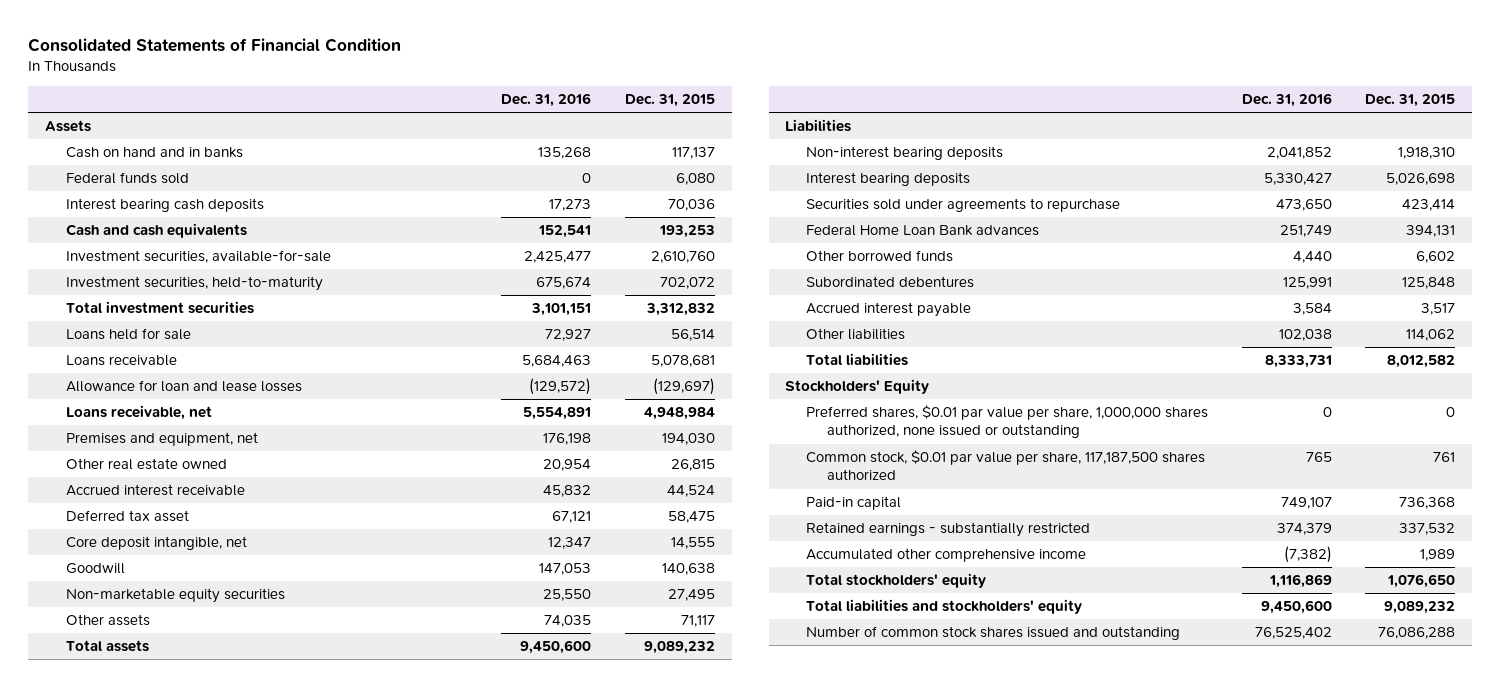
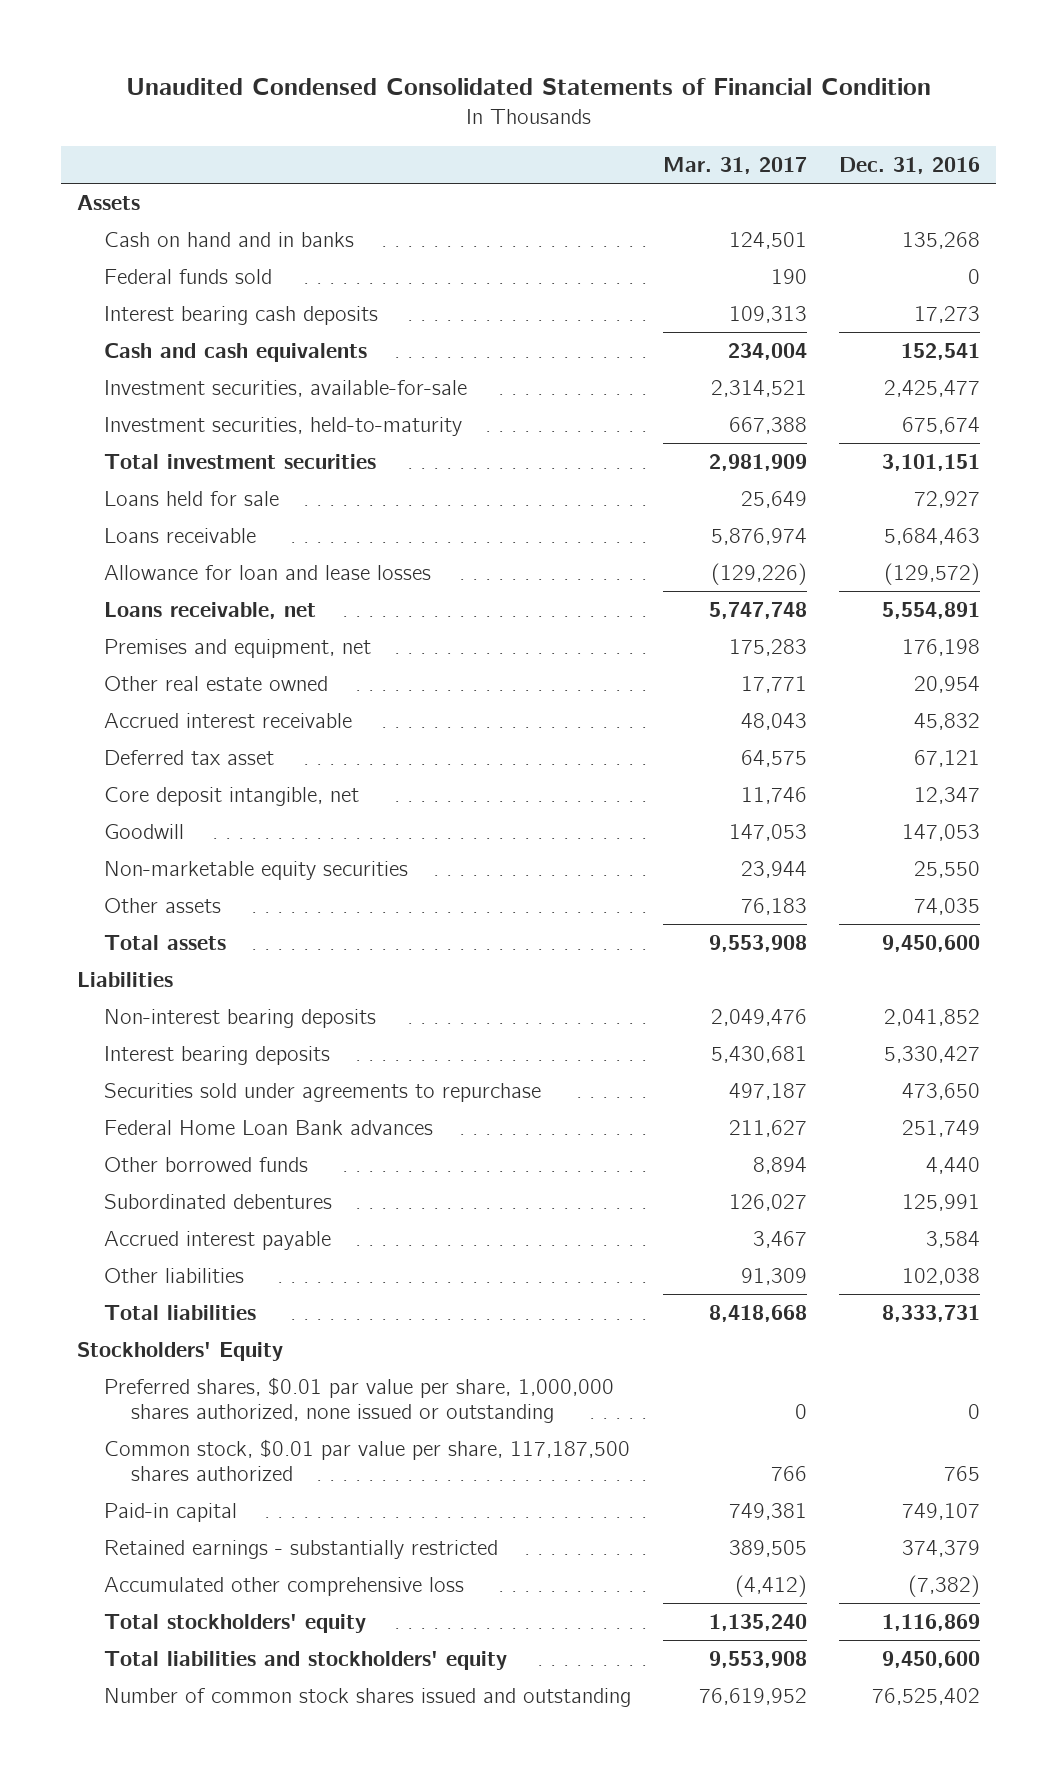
[28,38,402,53] Consolidated Statements of Financial Condition -> [125,78,931,96] Unaudited Condensed Consolidated Statements of Financial Condition
[624,94,715,108] Dec. 31, 2015 -> none
none -> [663,157,808,175] Mar. 31, 2017
[806,548,1087,563] Accumulated other comprehensive income -> [104,1577,465,1597] Accumulated other comprehensive loss

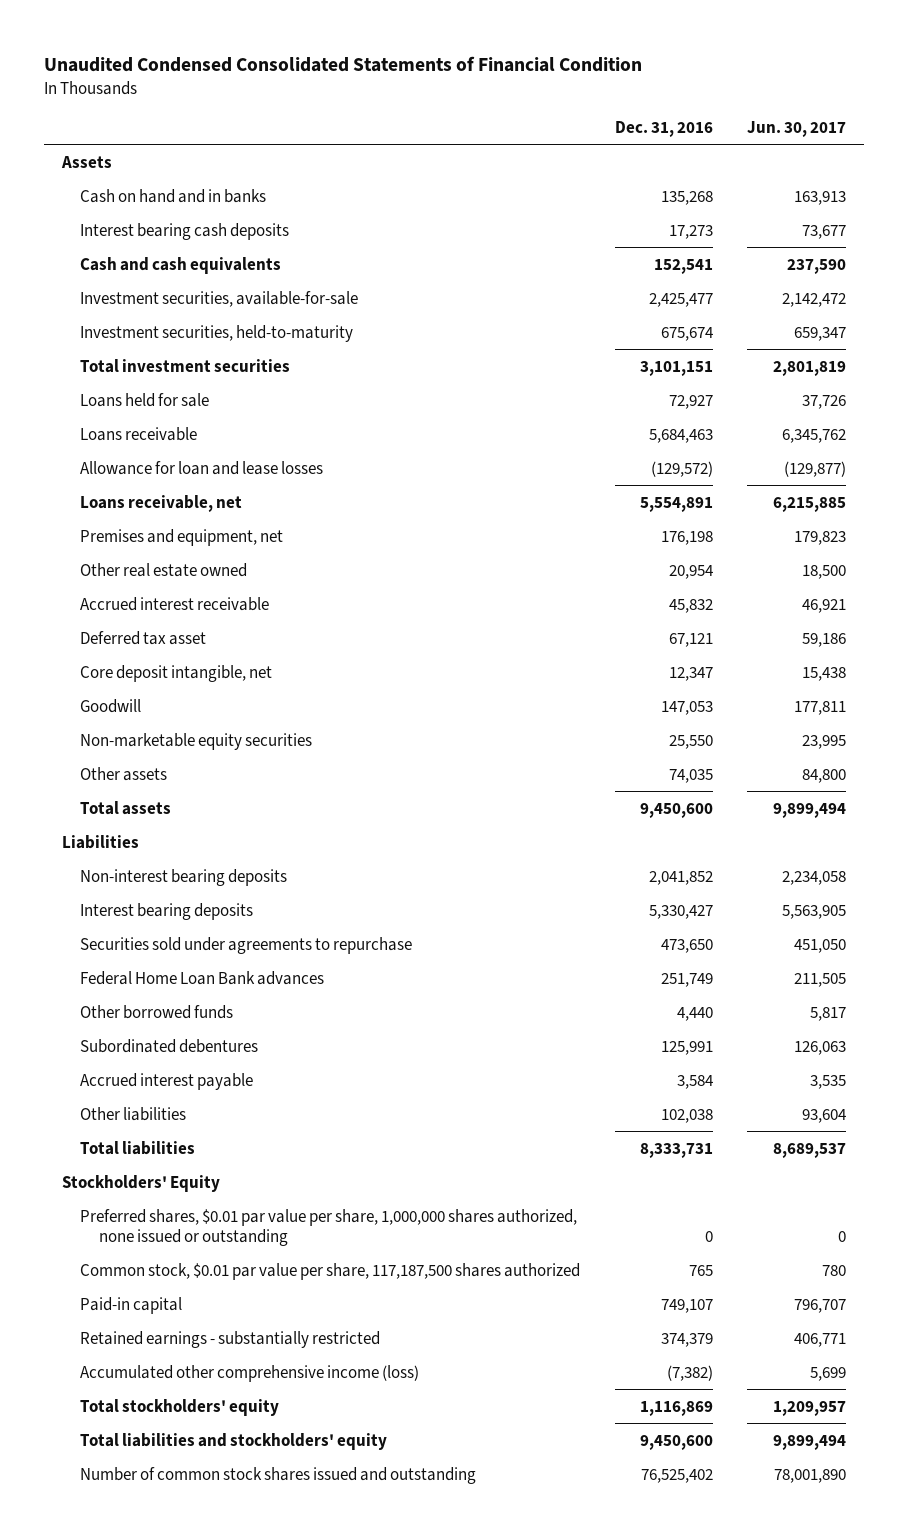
[663,157,808,175] Mar. 31, 2017 -> none
none -> [747,121,847,138] Jun. 30, 2017
[104,269,273,285] Federal funds sold -> none
[104,1577,465,1597] Accumulated other comprehensive loss -> [80,1364,420,1382] Accumulated other comprehensive income (loss)

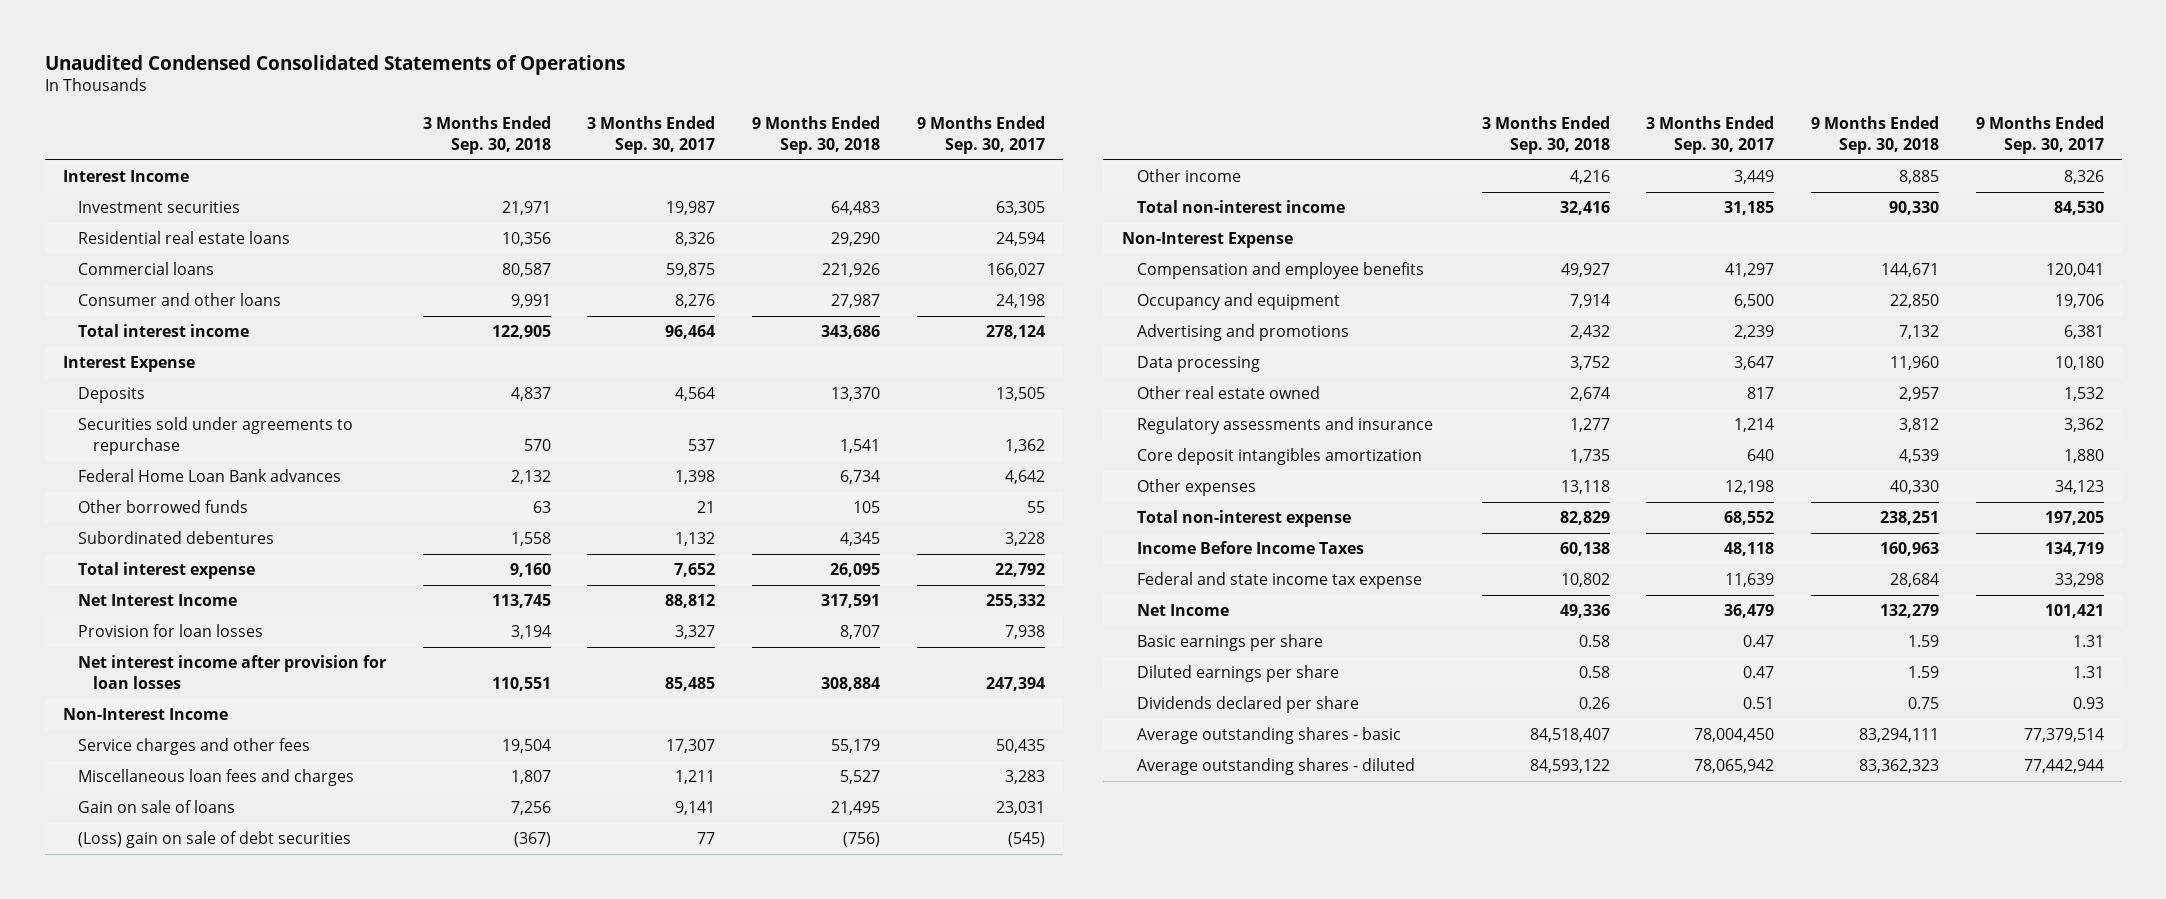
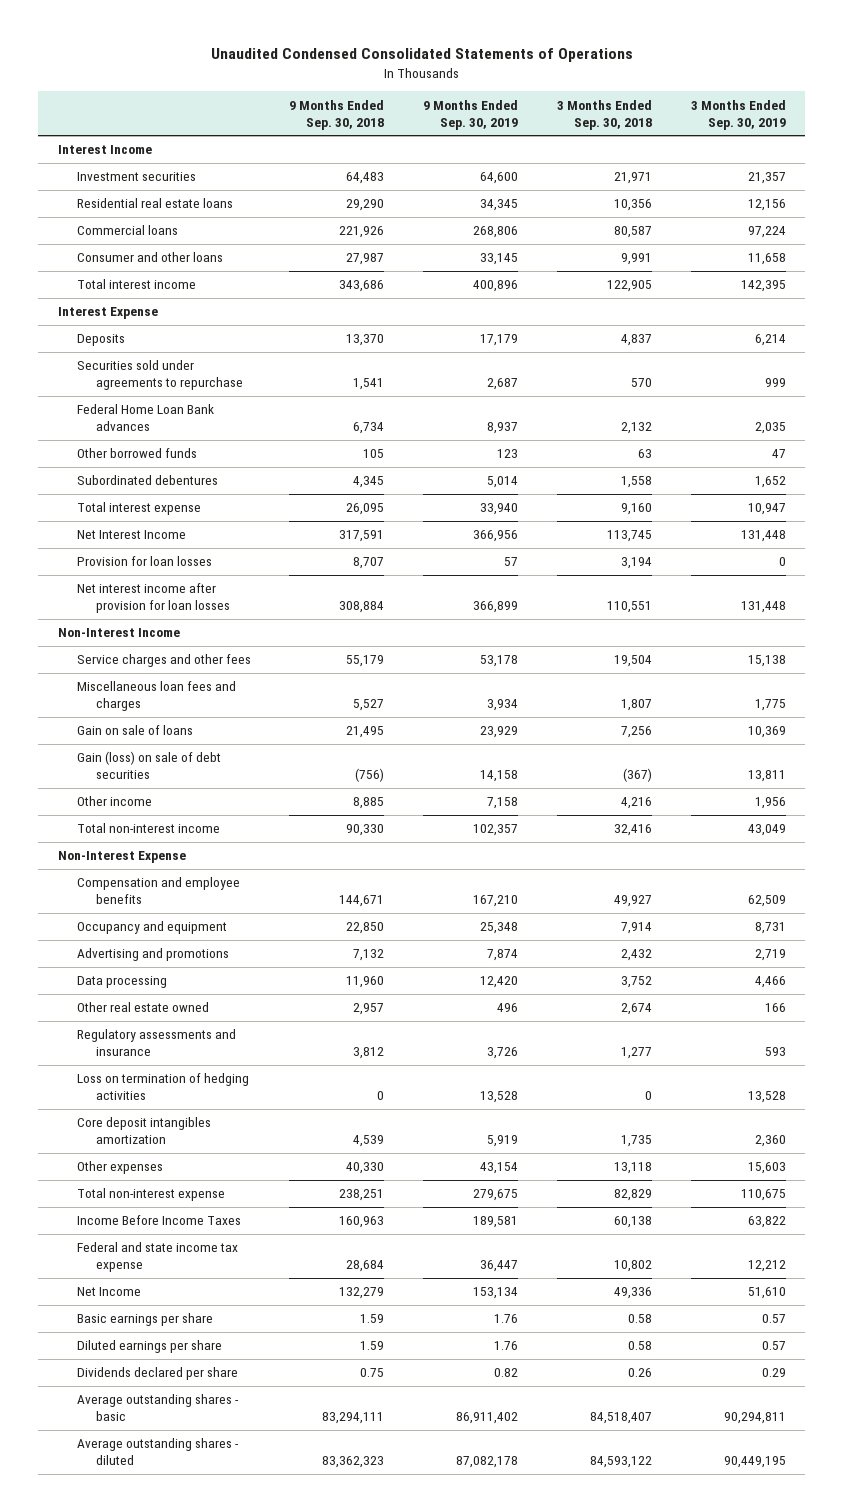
[587,115,716,154] 3 Months Ended Sep. 30, 2017 -> none
[916,115,1045,154] 9 Months Ended Sep. 30, 2017 -> none
none -> [423,99,519,130] 9 Months Ended Sep. 30, 2019
none -> [690,99,786,130] 3 Months Ended Sep. 30, 2019
[78,831,352,849] (Loss) gain on sale of debt securities -> [76,751,221,780] Gain (loss) on sale of debt securities
none -> [76,1073,249,1101] Loss on termination of hedging activities

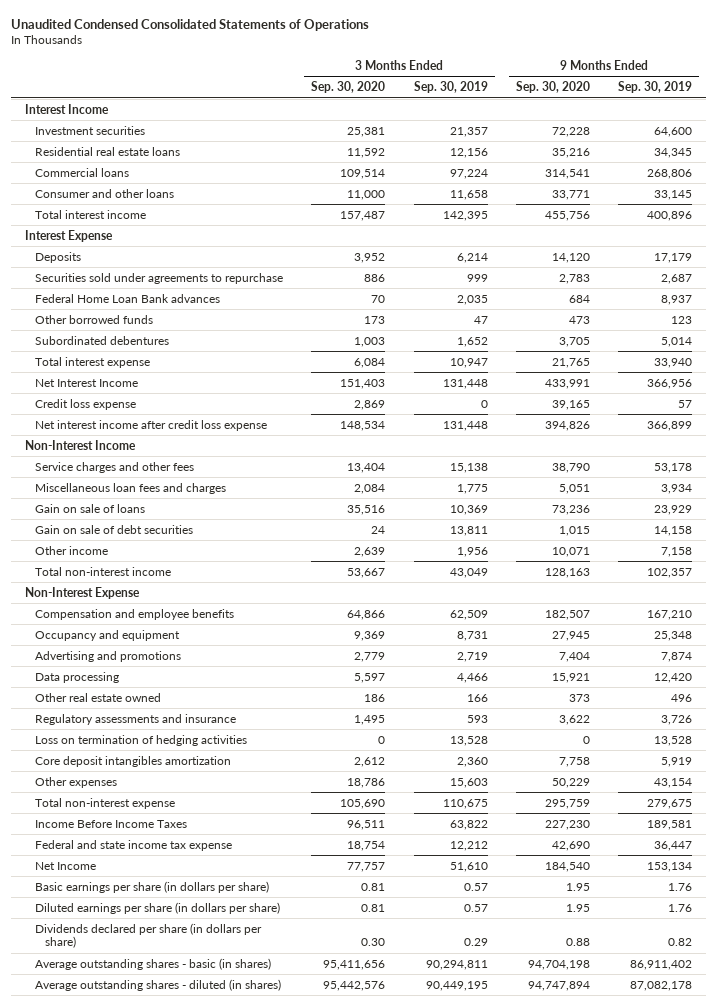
[289,99,385,130] 9 Months Ended Sep. 30, 2018 -> none
[556,99,652,130] 3 Months Ended Sep. 30, 2018 -> none
none -> [311,81,386,94] Sep. 30, 2020
none -> [515,81,590,94] Sep. 30, 2020
[76,556,212,567] Provision for loan losses -> [35,398,137,410] Credit loss expense
[76,583,231,614] Net interest income after provision for loan losses -> [35,419,268,431] Net interest income after credit loss expense
[76,751,221,780] Gain (loss) on sale of debt securities -> [35,524,194,534] Gain on sale of debt securities
[76,1313,213,1327] Basic earnings per share -> [35,880,270,893] Basic earnings per share (in dollars per share)
[76,1340,222,1354] Diluted earnings per share -> [35,901,281,914] Diluted earnings per share (in dollars per share)
[76,1367,238,1381] Dividends declared per share -> [35,922,263,949] Dividends declared per share (in dollars per share)
[76,1394,239,1422] Average outstanding shares - basic -> [35,957,272,970] Average outstanding shares - basic (in shares)
[76,1438,239,1466] Average outstanding shares - diluted -> [35,978,282,991] Average outstanding shares - diluted (in shares)

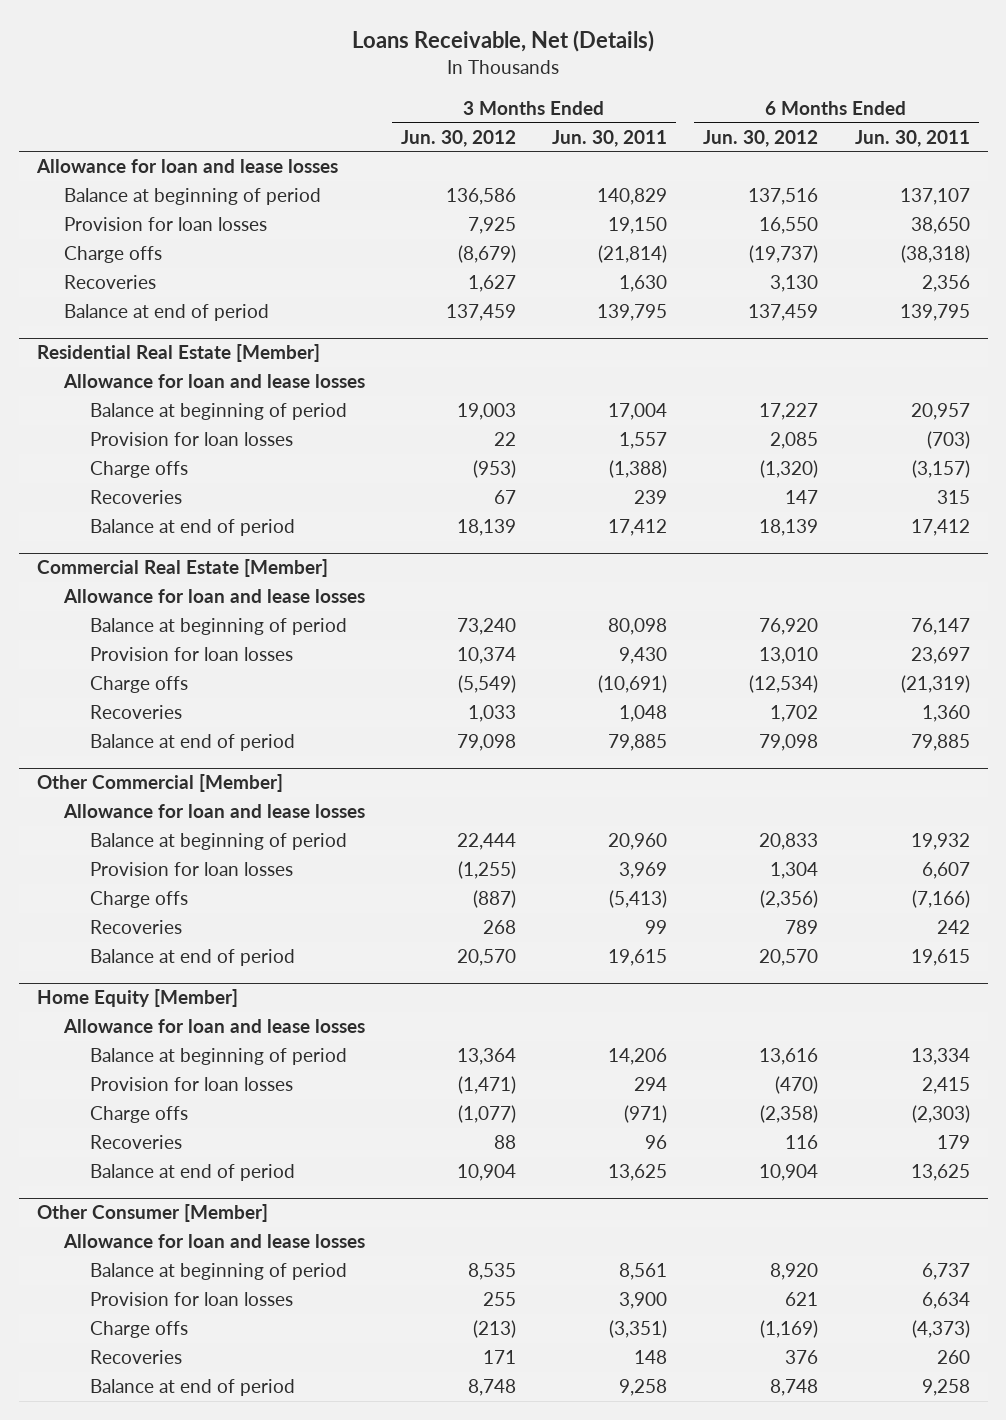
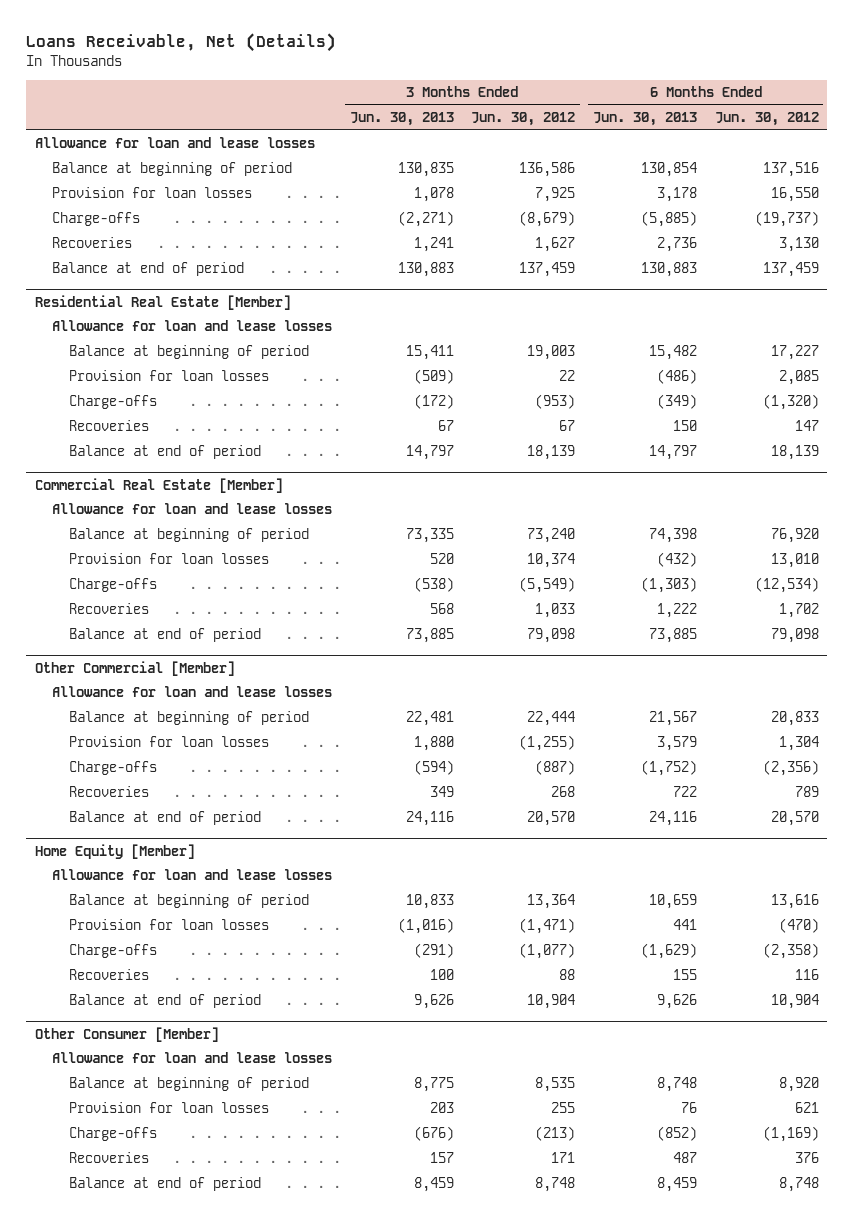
[552,129,668,147] Jun. 30, 2011 -> none
[854,129,970,147] Jun. 30, 2011 -> none
none -> [349,112,454,127] Jun. 30, 2013
none -> [592,112,697,127] Jun. 30, 2013
[63,246,162,264] Charge offs -> [51,212,140,227] Charge-offs
[90,461,189,479] Charge offs -> [69,395,158,410] Charge-offs
[90,676,189,694] Charge offs -> [69,578,158,593] Charge-offs
[90,891,189,909] Charge offs -> [69,761,158,776] Charge-offs
[90,1106,189,1124] Charge offs -> [69,944,158,959] Charge-offs
[90,1321,189,1339] Charge offs -> [69,1127,158,1142] Charge-offs

